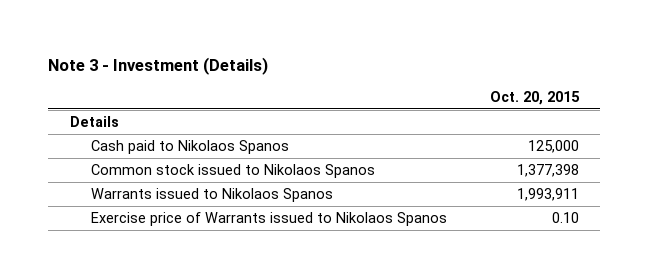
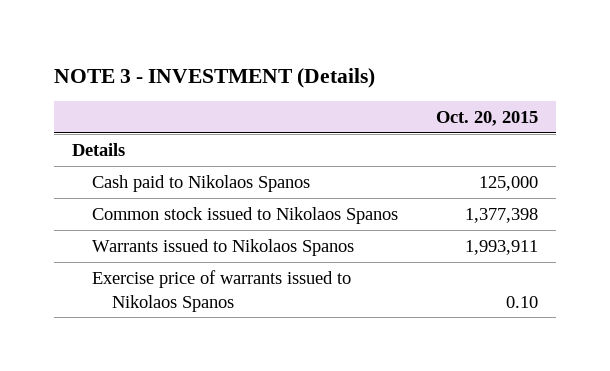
[48,56,269,75] Note 3 - Investment (Details) -> [53,67,375,88] NOTE 3 - INVESTMENT (Details)
[90,212,447,227] Exercise price of Warrants issued to Nikolaos Spanos -> [92,269,352,312] Exercise price of warrants issued to Nikolaos Spanos

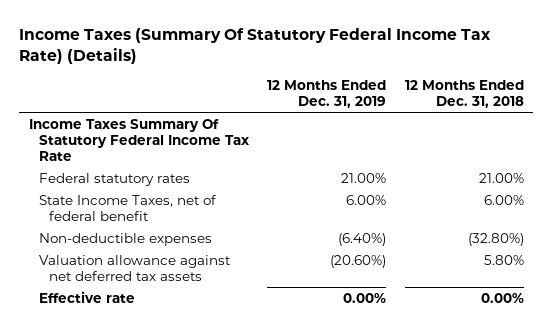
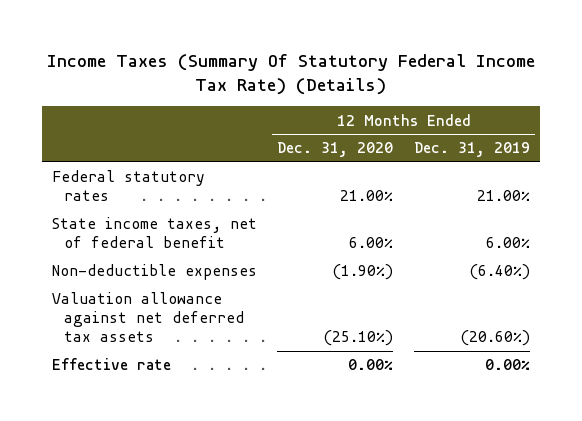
[405,79,525,108] 12 Months Ended Dec. 31, 2018 -> none
none -> [277,142,394,158] Dec. 31, 2020
[28,118,249,161] Income Taxes Summary Of Statutory Federal Income Tax Rate -> none
[38,194,217,221] State Income Taxes, net of federal benefit -> [52,217,258,249] State income taxes, net of federal benefit

